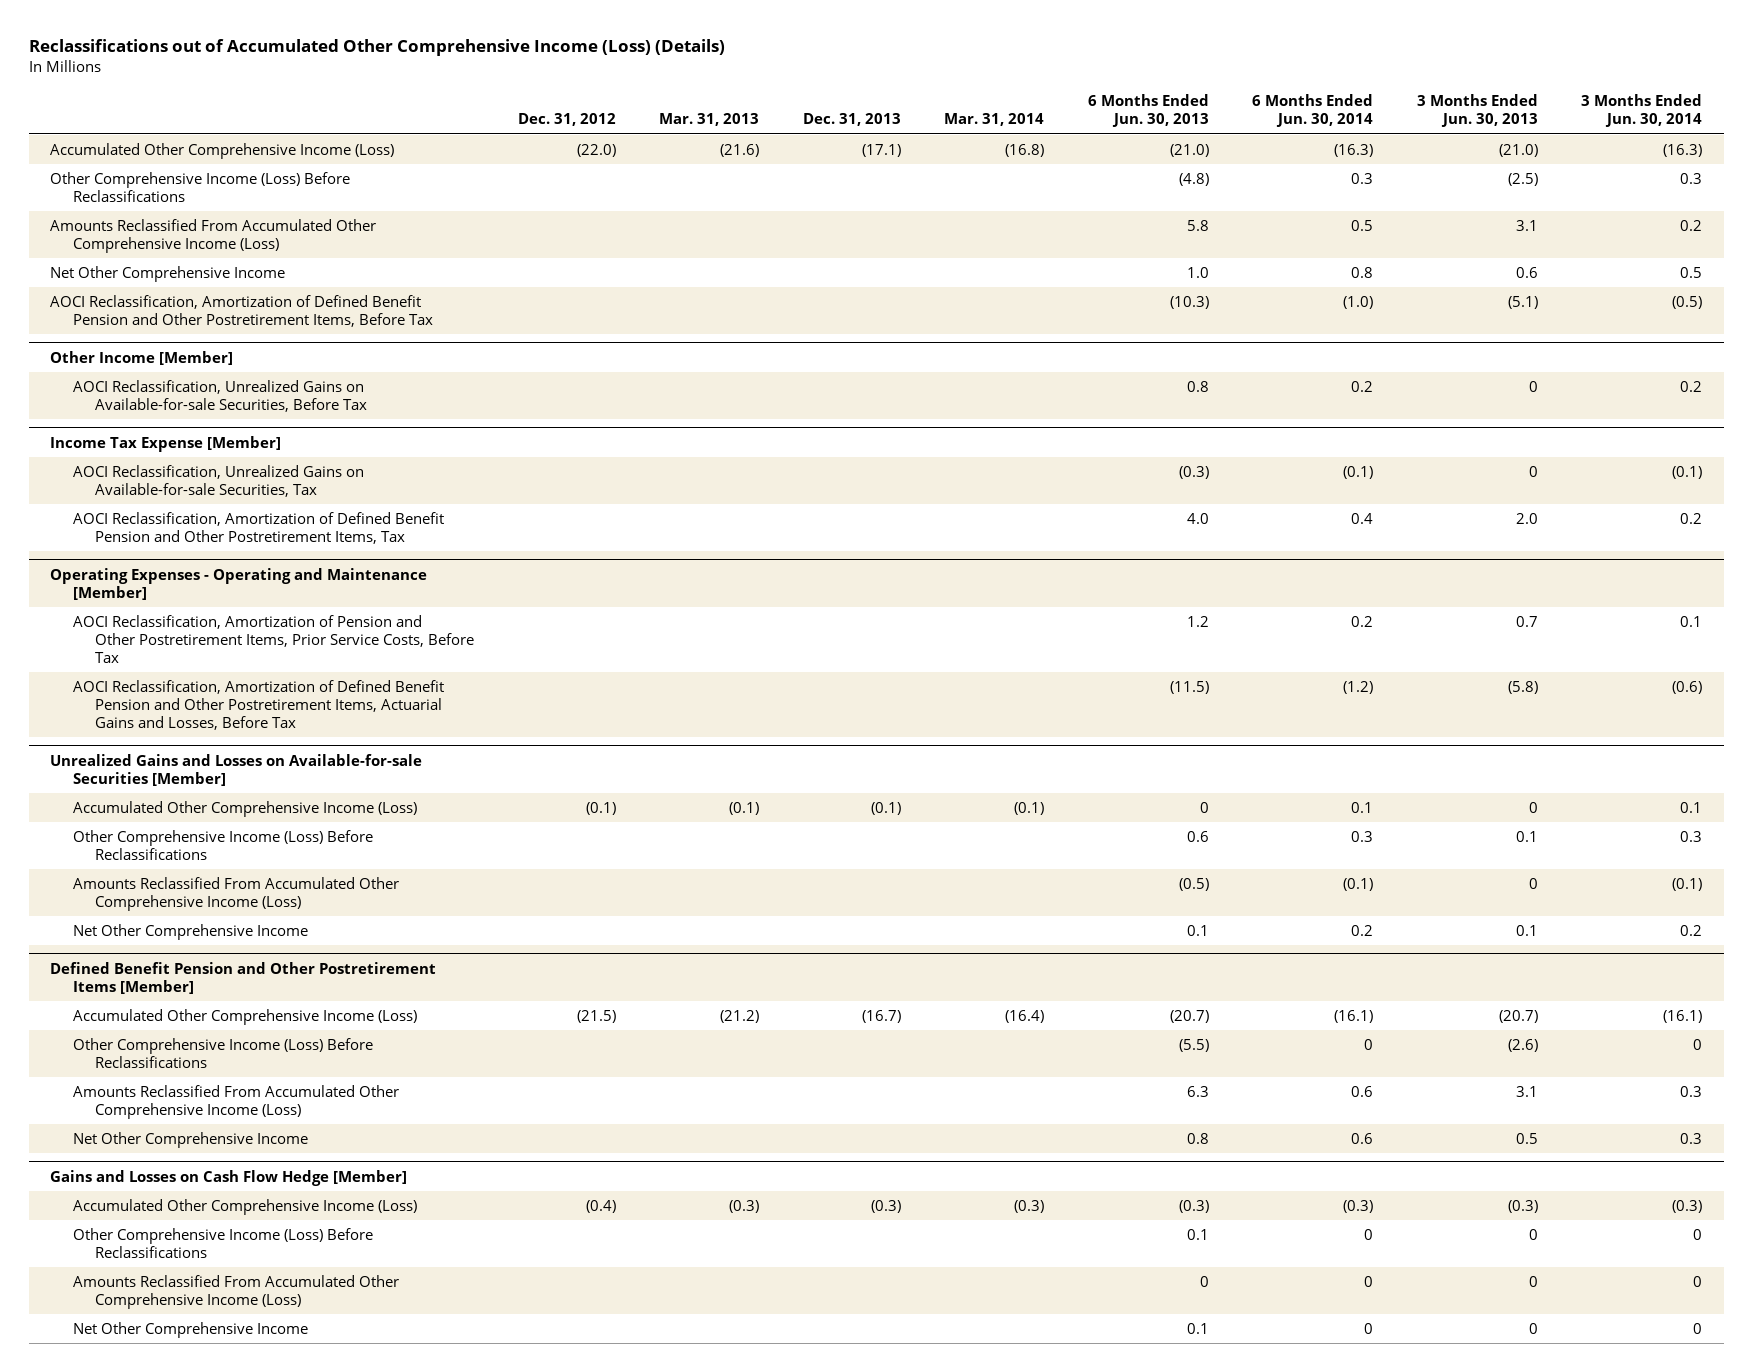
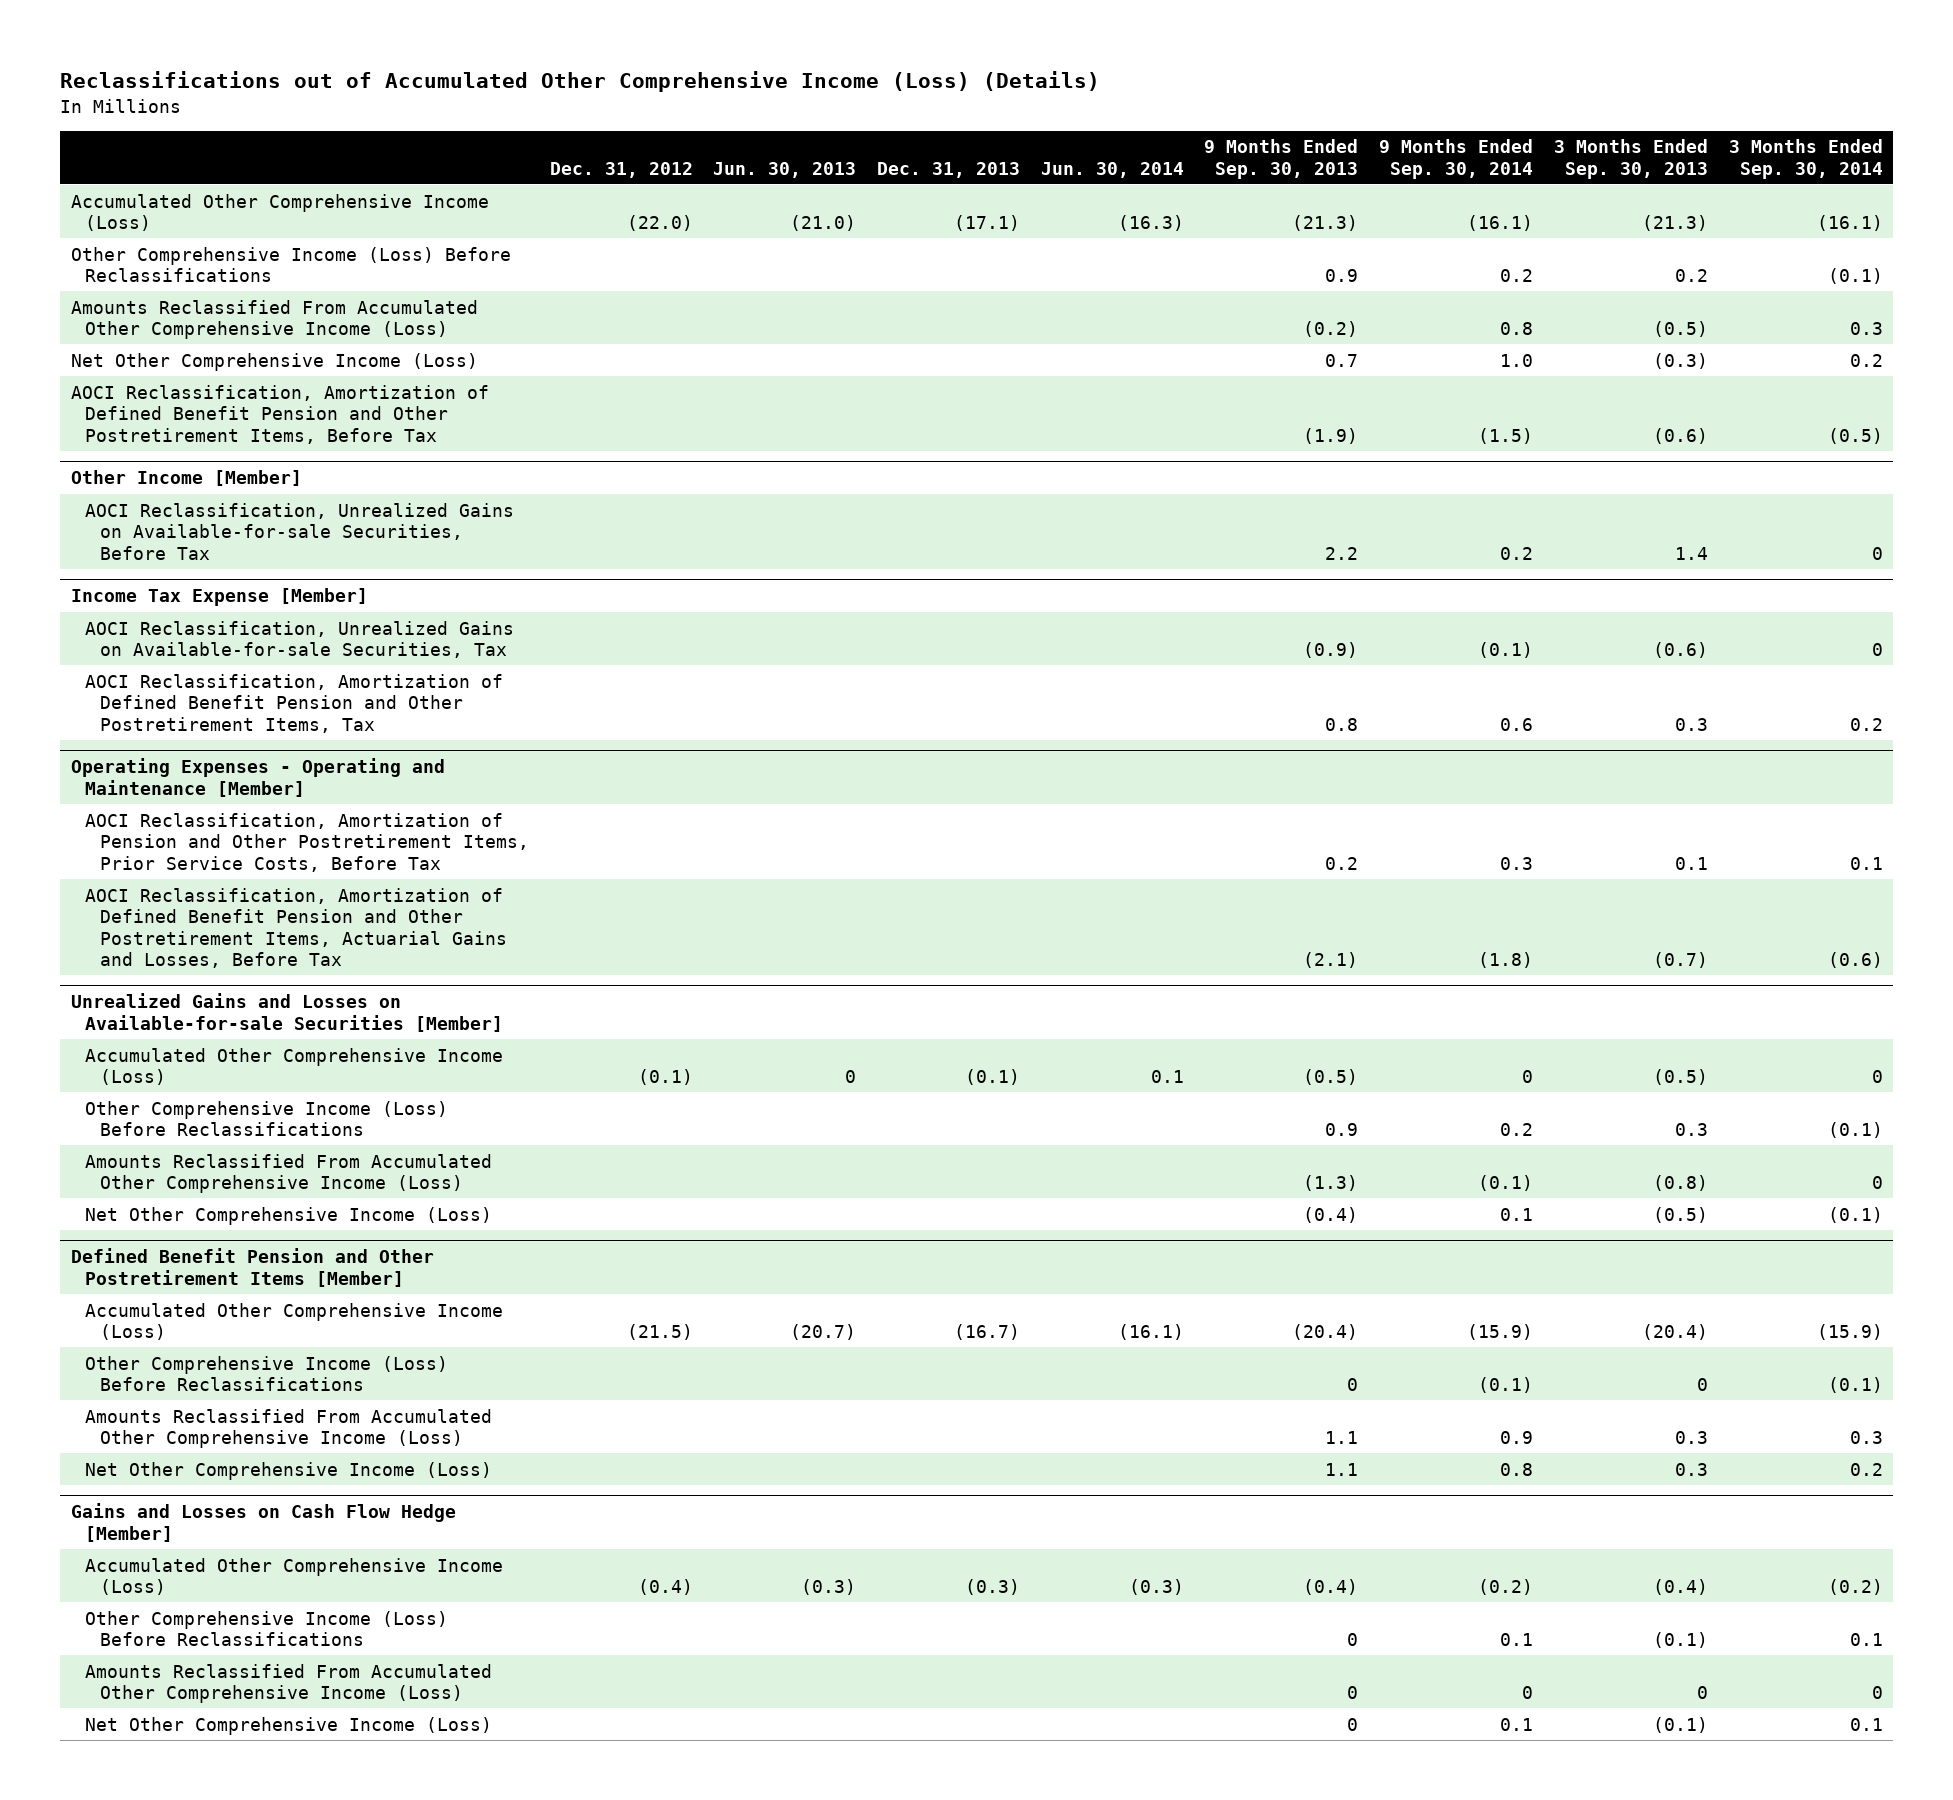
[659,113,760,127] Mar. 31, 2013 -> none
[944,113,1045,127] Mar. 31, 2014 -> none
[1087,94,1209,128] 6 Months Ended Jun. 30, 2013 -> none
[1252,94,1374,128] 6 Months Ended Jun. 30, 2014 -> none
[1416,94,1538,128] 3 Months Ended Jun. 30, 2013 -> none
[1581,94,1703,128] 3 Months Ended Jun. 30, 2014 -> none
none -> [713,161,857,178] Jun. 30, 2013
none -> [1040,161,1184,178] Jun. 30, 2014
none -> [1204,139,1359,179] 9 Months Ended Sep. 30, 2013
none -> [1379,139,1534,179] 9 Months Ended Sep. 30, 2014
none -> [1553,139,1708,179] 3 Months Ended Sep. 30, 2013
none -> [1728,139,1883,179] 3 Months Ended Sep. 30, 2014
[50,265,286,282] Net Other Comprehensive Income -> [70,352,478,371] Net Other Comprehensive Income (Loss)
[72,923,308,940] Net Other Comprehensive Income -> [85,1206,493,1225] Net Other Comprehensive Income (Loss)
[72,1131,308,1148] Net Other Comprehensive Income -> [85,1461,493,1480] Net Other Comprehensive Income (Loss)
[72,1321,308,1338] Net Other Comprehensive Income -> [85,1716,493,1735] Net Other Comprehensive Income (Loss)

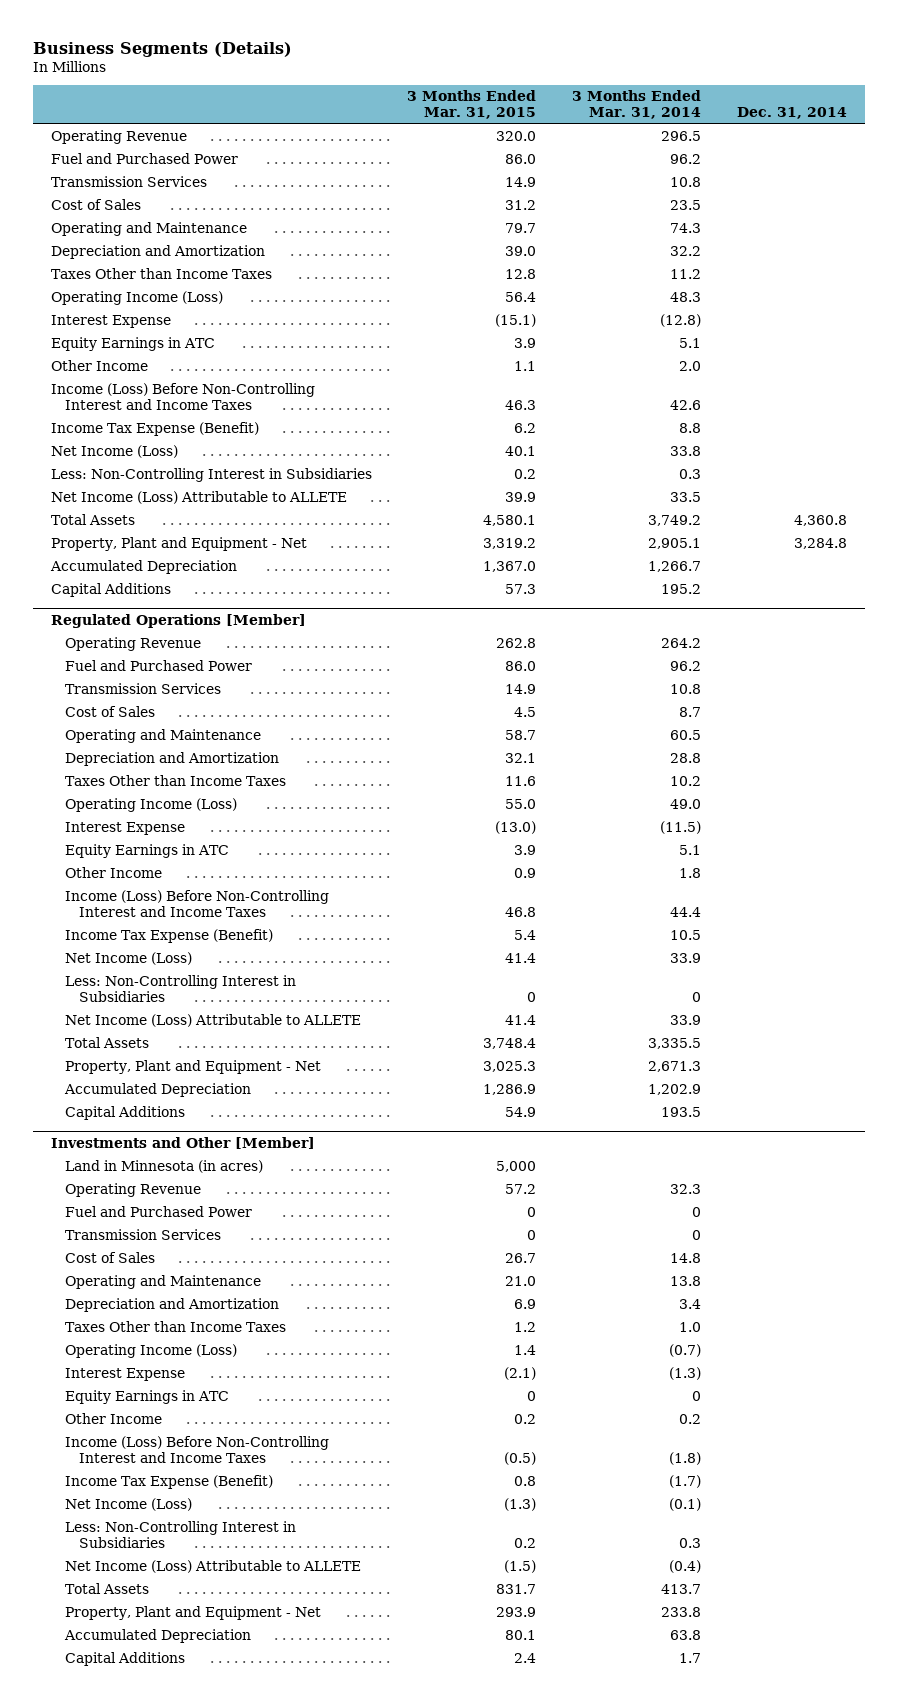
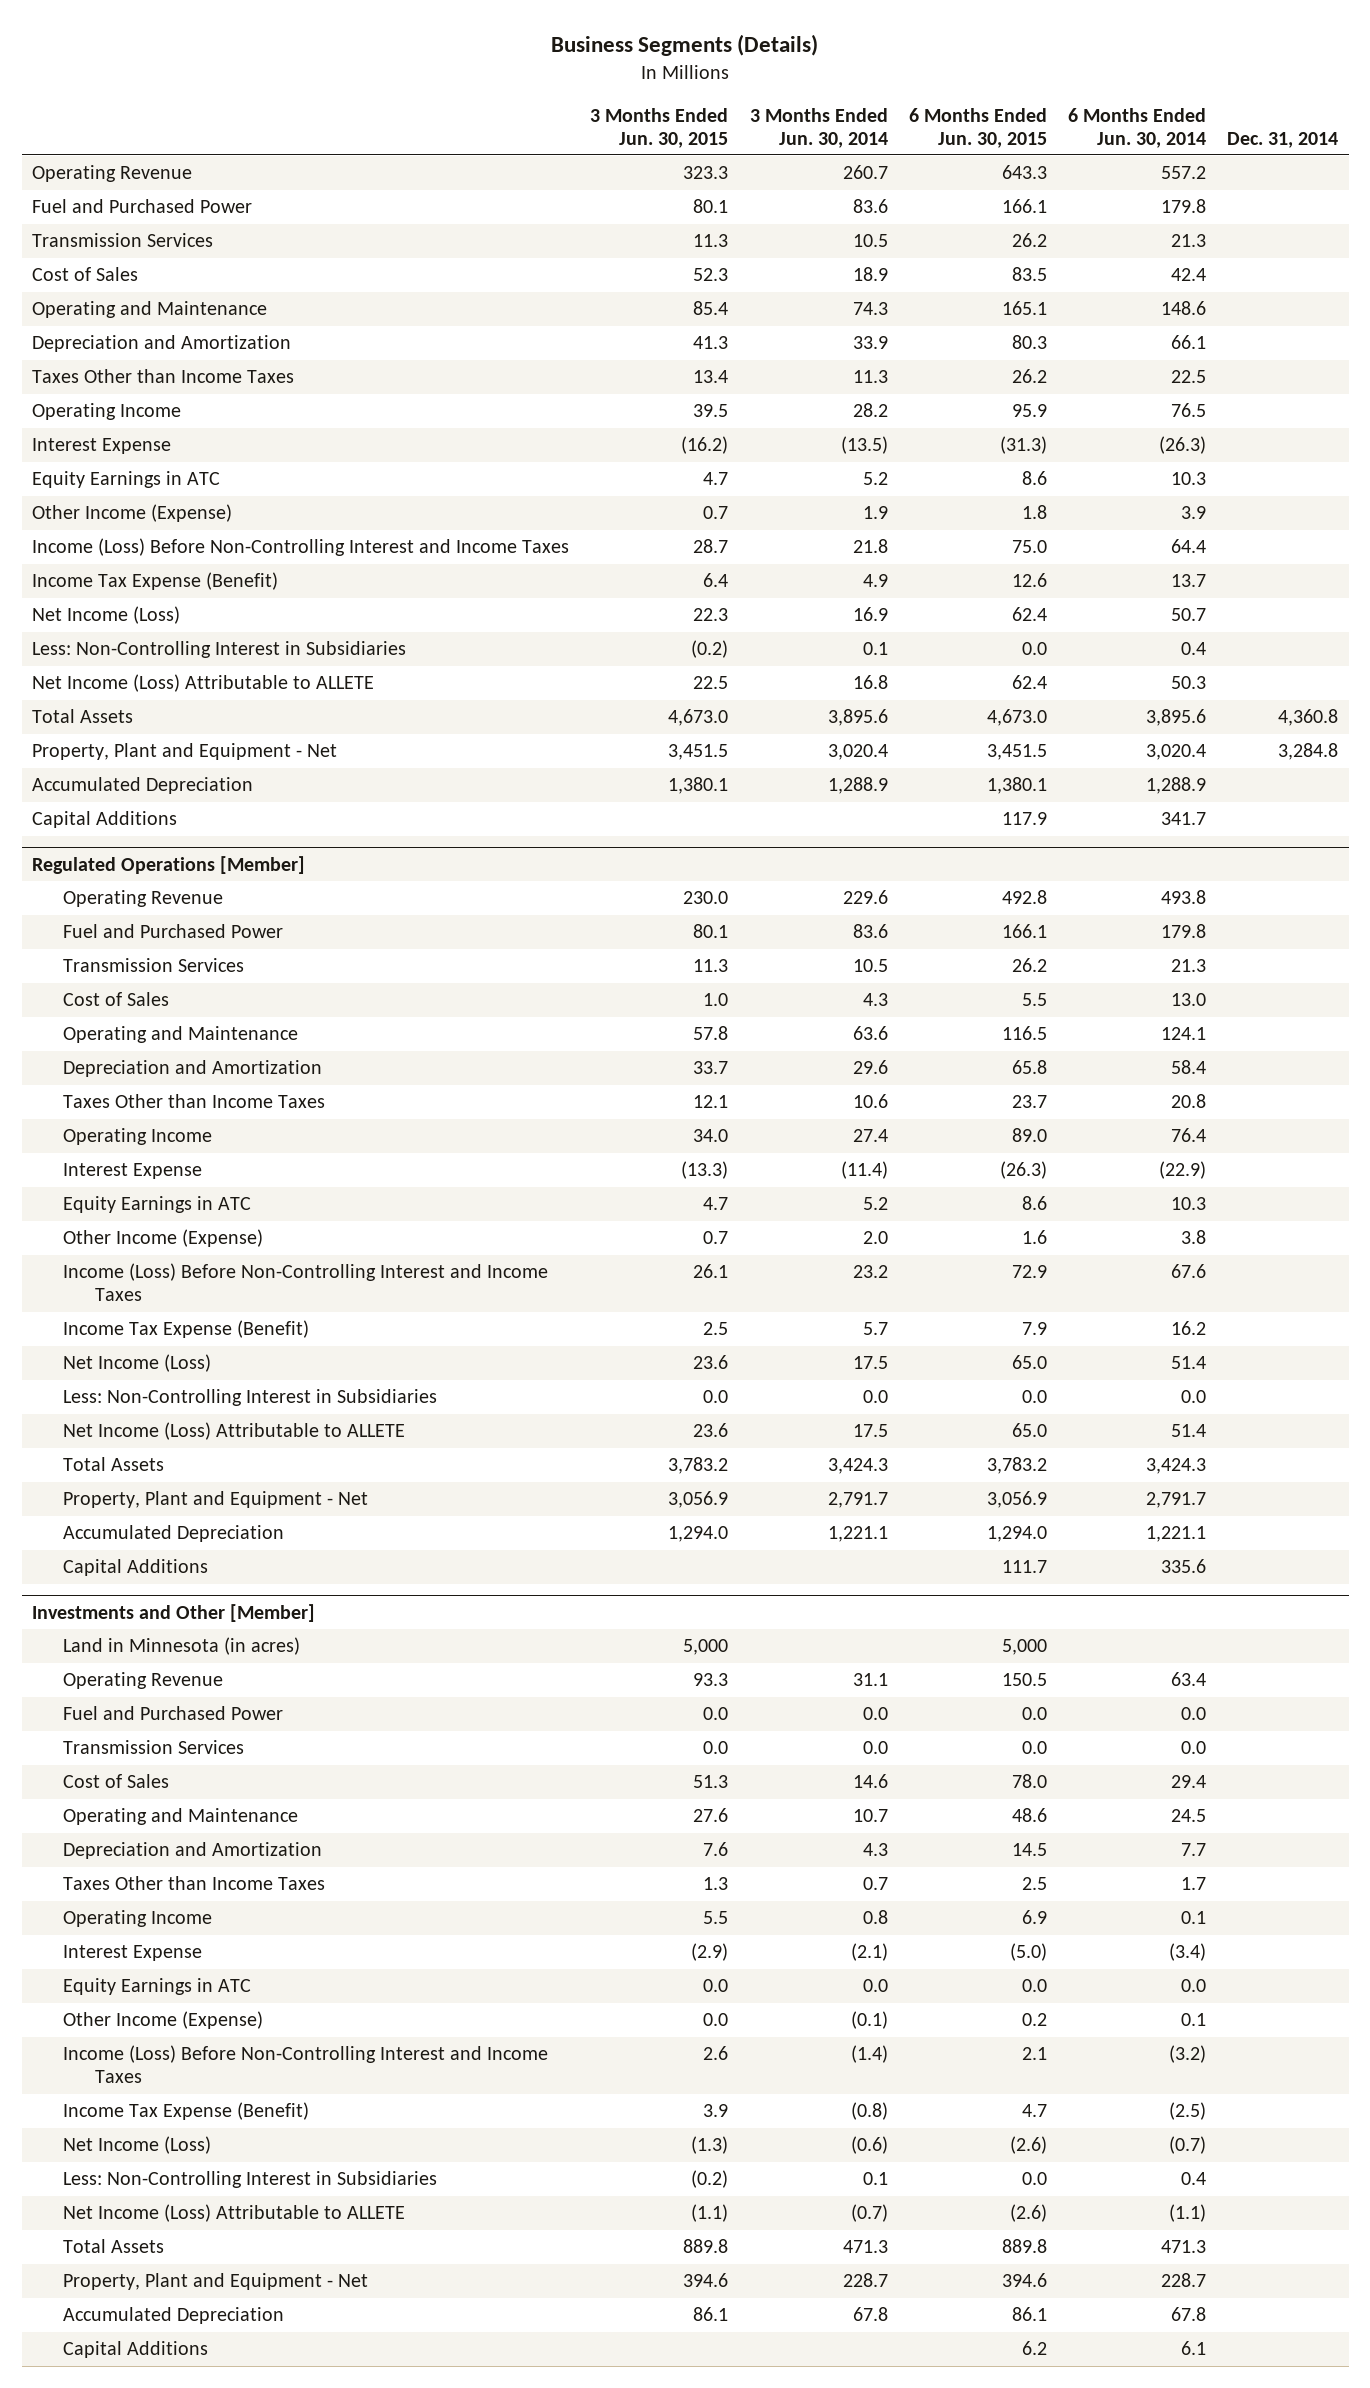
[407,90,537,120] 3 Months Ended Mar. 31, 2015 -> none
[572,90,702,120] 3 Months Ended Mar. 31, 2014 -> none
none -> [590,107,729,148] 3 Months Ended Jun. 30, 2015
none -> [749,107,888,148] 3 Months Ended Jun. 30, 2014
none -> [908,107,1047,148] 6 Months Ended Jun. 30, 2015
none -> [1067,107,1206,148] 6 Months Ended Jun. 30, 2014
[50,291,223,306] Operating Income (Loss) -> [32,403,182,421] Operating Income
[50,360,148,372] Other Income -> [32,504,233,523] Other Income (Expense)
[64,798,237,813] Operating Income (Loss) -> [63,1128,213,1146] Operating Income
[64,867,162,879] Other Income -> [63,1229,264,1248] Other Income (Expense)
[64,1344,237,1359] Operating Income (Loss) -> [63,1910,213,1928] Operating Income
[64,1413,162,1425] Other Income -> [63,2011,264,2030] Other Income (Expense)

